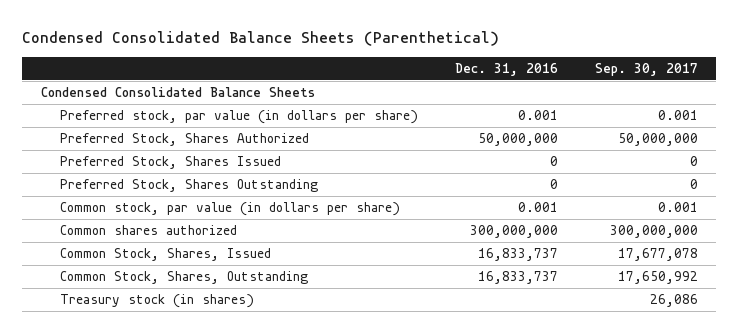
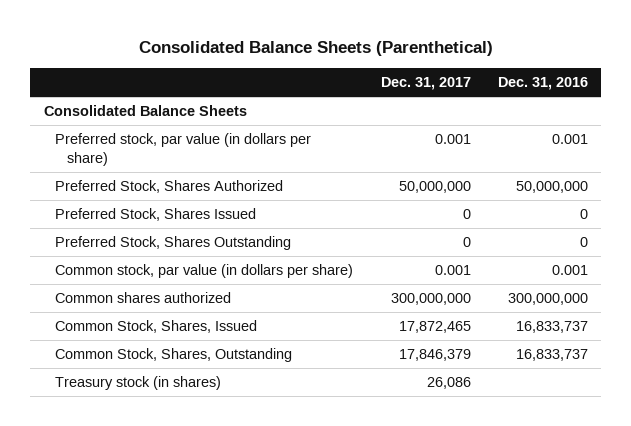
[22,31,500,47] Condensed Consolidated Balance Sheets (Parenthetical) -> [138,40,493,56] Consolidated Balance Sheets (Parenthetical)
[594,63,698,77] Sep. 30, 2017 -> none
none -> [380,77,471,91] Dec. 31, 2017
[40,87,315,98] Condensed Consolidated Balance Sheets -> [43,105,247,117] Consolidated Balance Sheets

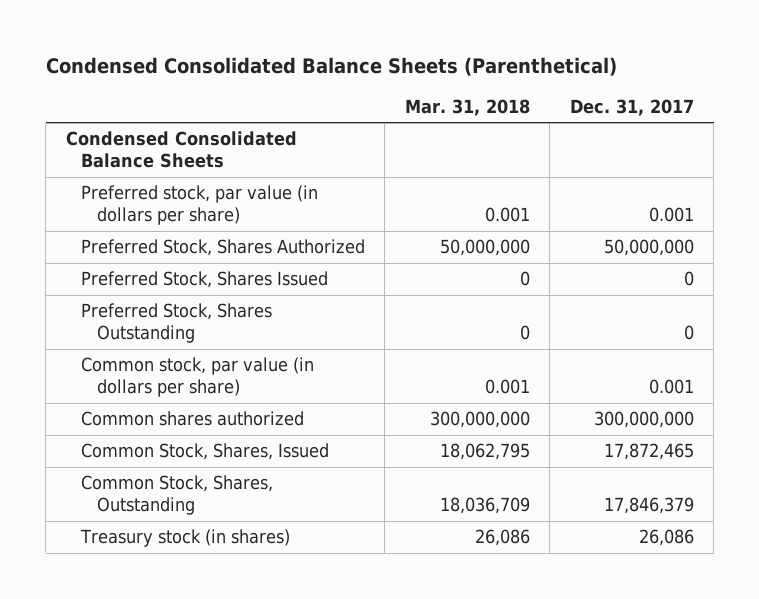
[138,40,493,56] Consolidated Balance Sheets (Parenthetical) -> [45,56,617,76] Condensed Consolidated Balance Sheets (Parenthetical)
[497,77,588,91] Dec. 31, 2016 -> none
none -> [404,98,530,116] Mar. 31, 2018
[43,105,247,117] Consolidated Balance Sheets -> [65,131,297,169] Condensed Consolidated Balance Sheets

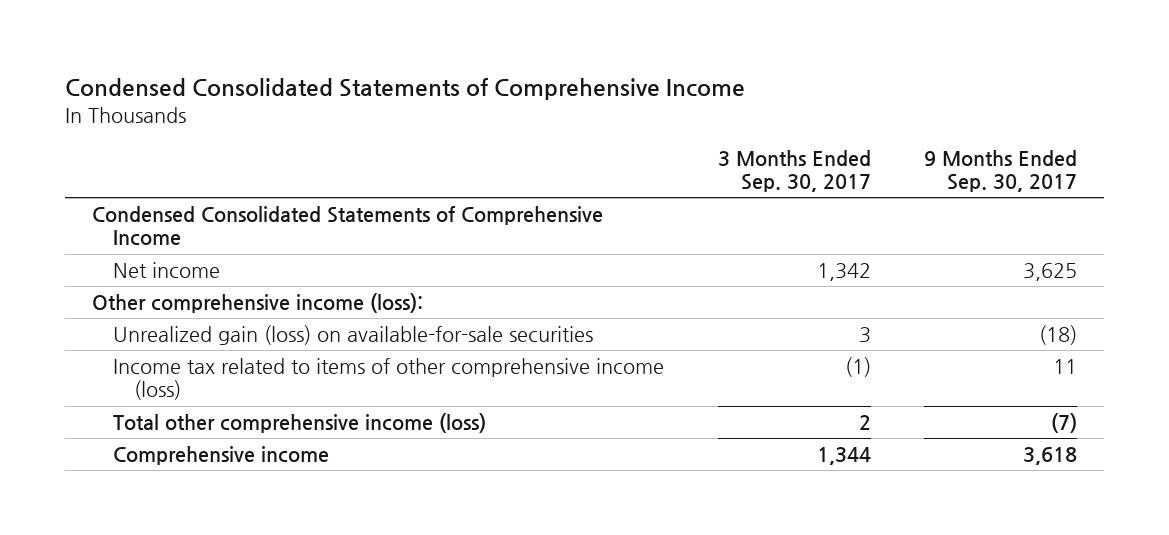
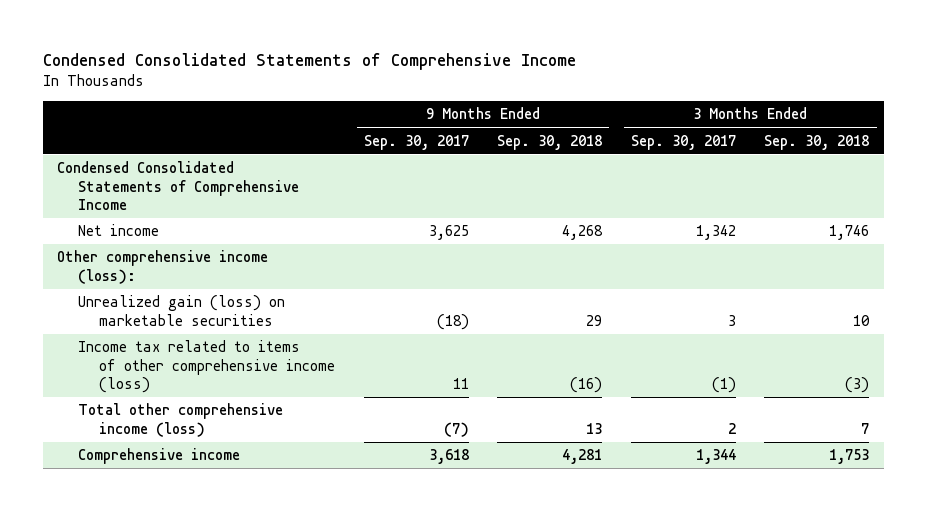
none -> [497,134,603,150] Sep. 30, 2018
none -> [764,134,870,150] Sep. 30, 2018
[112,325,593,346] Unrealized gain (loss) on available-for-sale securities -> [78,295,286,326] Unrealized gain (loss) on marketable securities

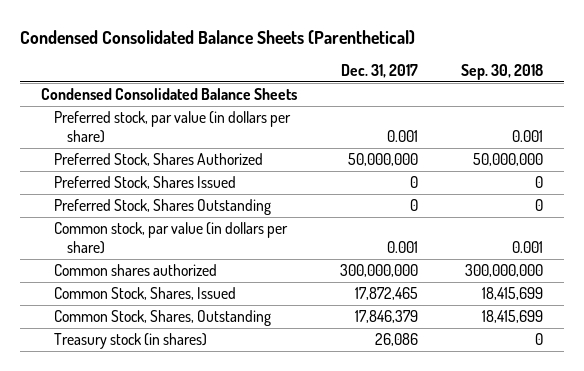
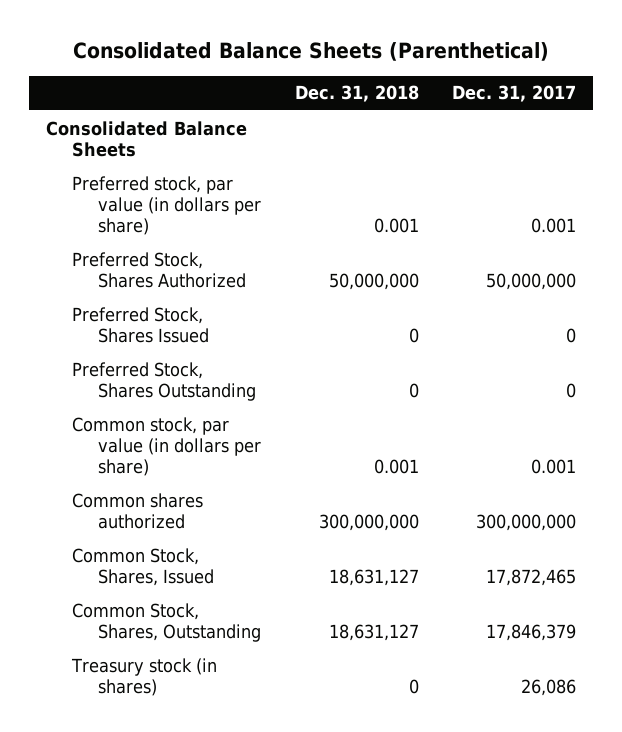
[19,29,415,44] Condensed Consolidated Balance Sheets (Parenthetical) -> [73,41,550,61] Consolidated Balance Sheets (Parenthetical)
[460,64,543,81] Sep. 30, 2018 -> none
none -> [294,85,419,103] Dec. 31, 2018
[41,88,298,101] Condensed Consolidated Balance Sheets -> [46,120,248,157] Consolidated Balance Sheets

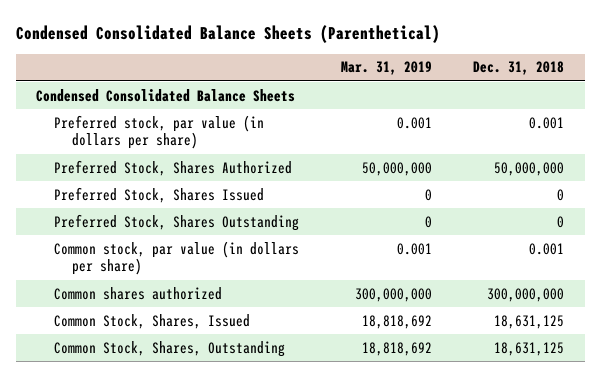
[73,41,550,61] Consolidated Balance Sheets (Parenthetical) -> [15,24,440,43] Condensed Consolidated Balance Sheets (Parenthetical)
[452,85,577,103] Dec. 31, 2017 -> none
none -> [340,61,432,76] Mar. 31, 2019
[46,120,248,157] Consolidated Balance Sheets -> [36,88,296,102] Condensed Consolidated Balance Sheets
[71,657,218,696] Treasury stock (in shares) -> none
[328,568,419,586] 18,631,127 -> [493,314,564,329] 18,631,125
[328,623,419,641] 18,631,127 -> [493,341,564,356] 18,631,125

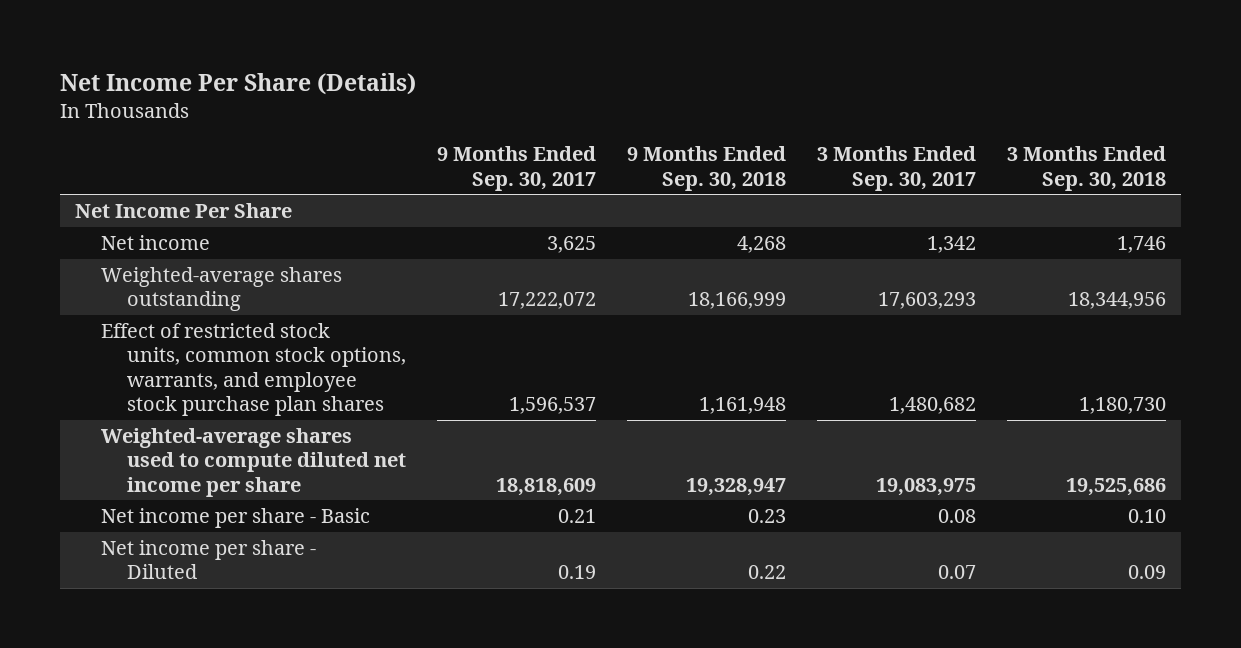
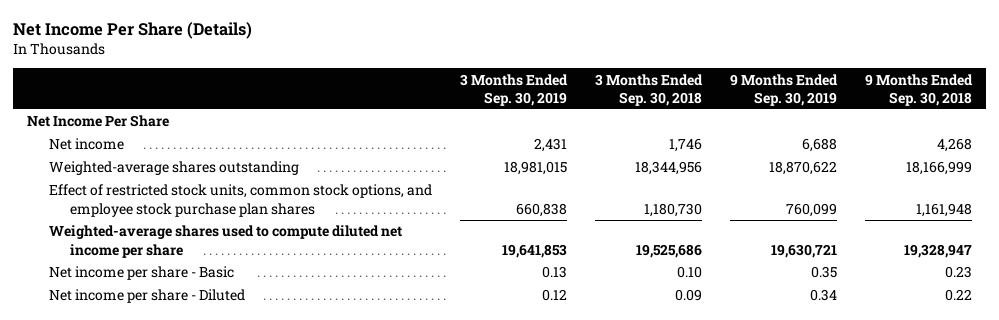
[436,146,596,191] 9 Months Ended Sep. 30, 2017 -> none
[816,146,976,191] 3 Months Ended Sep. 30, 2017 -> none
none -> [459,73,568,106] 3 Months Ended Sep. 30, 2019
none -> [730,73,839,106] 9 Months Ended Sep. 30, 2019
[100,323,406,417] Effect of restricted stock units, common stock options, warrants, and employee stock purchase plan shares -> [48,184,432,217] Effect of restricted stock units, common stock options, and employee stock purchase plan shares

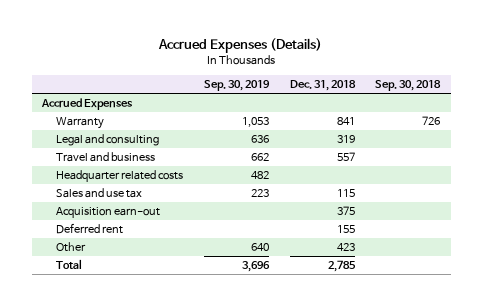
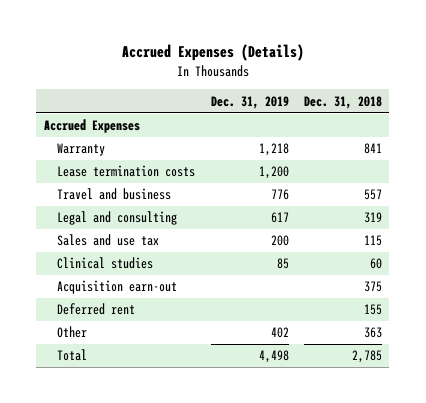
[203,80,270,92] Sep. 30, 2019 -> none
[375,80,442,92] Sep. 30, 2018 -> none
none -> [210,95,289,109] Dec. 31, 2019
none -> [57,165,196,178] Lease termination costs
[56,170,184,183] Headquarter related costs -> none
[56,134,160,147] Legal and consulting -> [57,211,178,226] Legal and consulting
none -> [57,257,154,270] Clinical studies
[336,243,355,252] 423 -> [363,327,382,339] 363

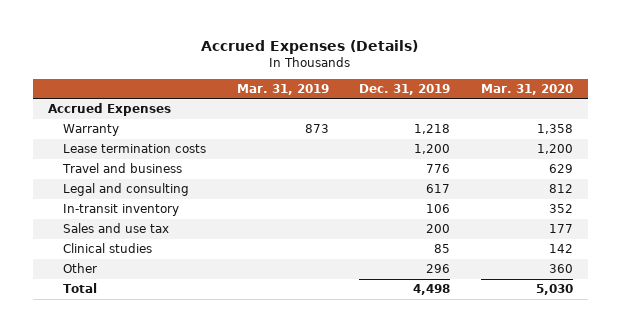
[303,95,382,109] Dec. 31, 2018 -> none
none -> [236,84,329,96] Mar. 31, 2019
none -> [480,84,573,96] Mar. 31, 2020
none -> [63,204,180,217] In-transit inventory
[57,280,178,295] Acquisition earn-out -> none
[57,303,136,316] Deferred rent -> none
[270,327,289,339] 402 -> [426,264,451,274] 296

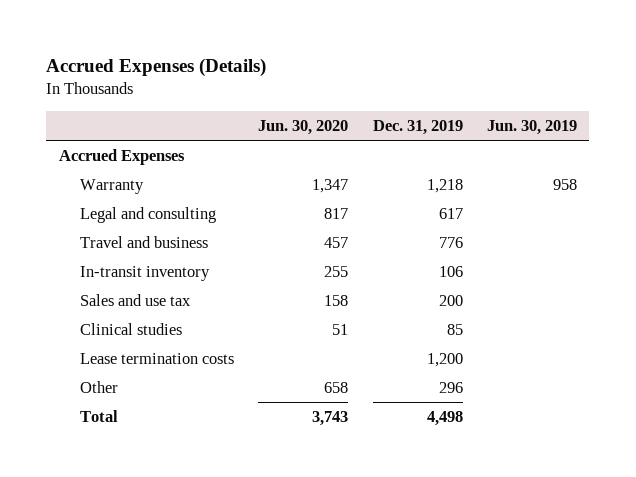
[236,84,329,96] Mar. 31, 2019 -> none
[480,84,573,96] Mar. 31, 2020 -> none
none -> [258,119,349,135] Jun. 30, 2020
none -> [487,119,578,135] Jun. 30, 2019
[62,163,183,174] Travel and business -> [79,235,208,248] Travel and business
[63,144,207,154] Lease termination costs -> [79,352,234,364] Lease termination costs

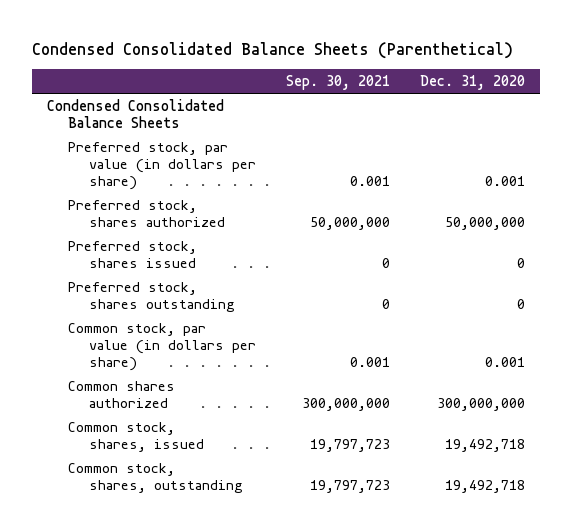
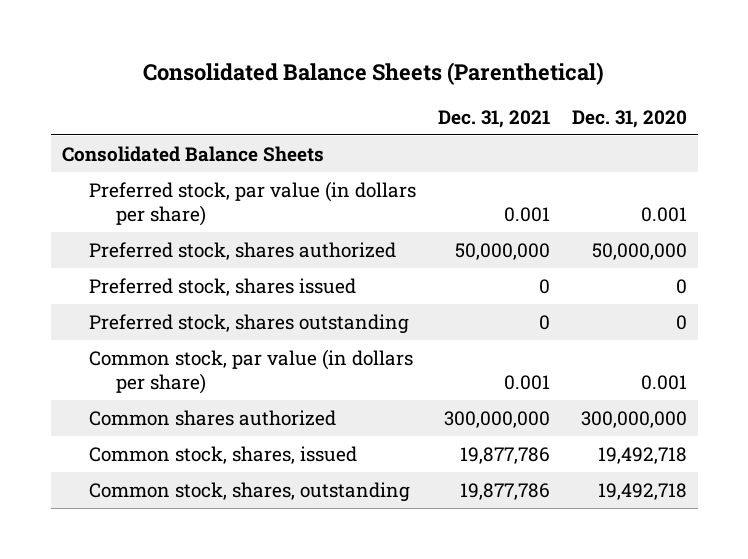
[32,41,514,59] Condensed Consolidated Balance Sheets (Parenthetical) -> [143,62,605,86] Consolidated Balance Sheets (Parenthetical)
[285,75,390,91] Sep. 30, 2021 -> none
none -> [437,110,550,129] Dec. 31, 2021
[47,98,225,129] Condensed Consolidated Balance Sheets -> [61,145,324,162] Consolidated Balance Sheets

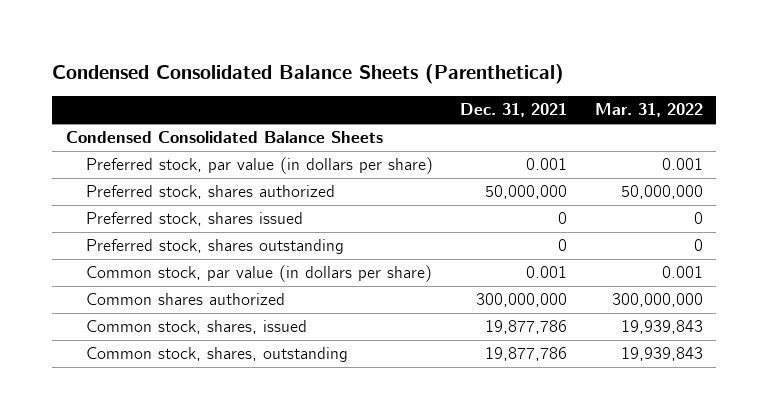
[143,62,605,86] Consolidated Balance Sheets (Parenthetical) -> [52,63,565,84] Condensed Consolidated Balance Sheets (Parenthetical)
[571,110,687,129] Dec. 31, 2020 -> none
none -> [594,103,703,118] Mar. 31, 2022
[61,145,324,162] Consolidated Balance Sheets -> [65,131,383,144] Condensed Consolidated Balance Sheets

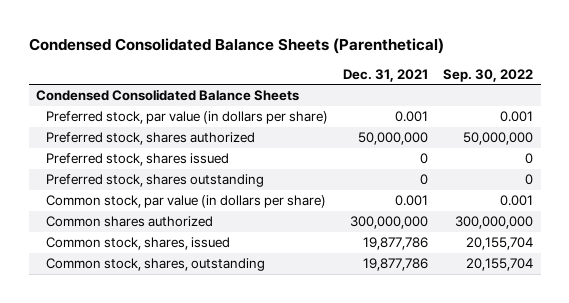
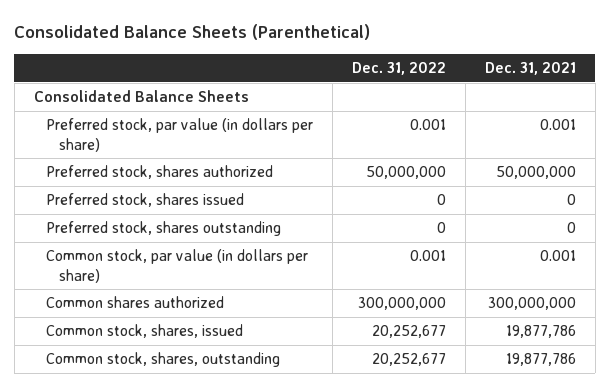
[28,37,444,54] Condensed Consolidated Balance Sheets (Parenthetical) -> [14,24,371,41] Consolidated Balance Sheets (Parenthetical)
[443,68,534,82] Sep. 30, 2022 -> none
none -> [351,61,446,75] Dec. 31, 2022
[36,89,300,102] Condensed Consolidated Balance Sheets -> [33,90,249,103] Consolidated Balance Sheets

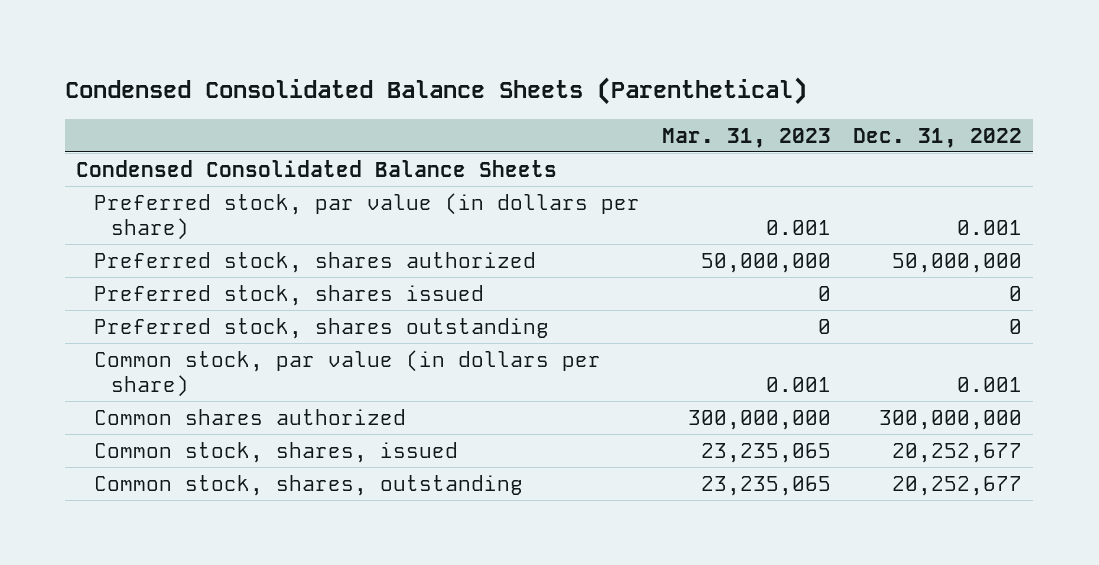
[14,24,371,41] Consolidated Balance Sheets (Parenthetical) -> [65,76,808,105] Condensed Consolidated Balance Sheets (Parenthetical)
[484,61,576,75] Dec. 31, 2021 -> none
none -> [661,127,831,148] Mar. 31, 2023
[33,90,249,103] Consolidated Balance Sheets -> [76,159,558,177] Condensed Consolidated Balance Sheets

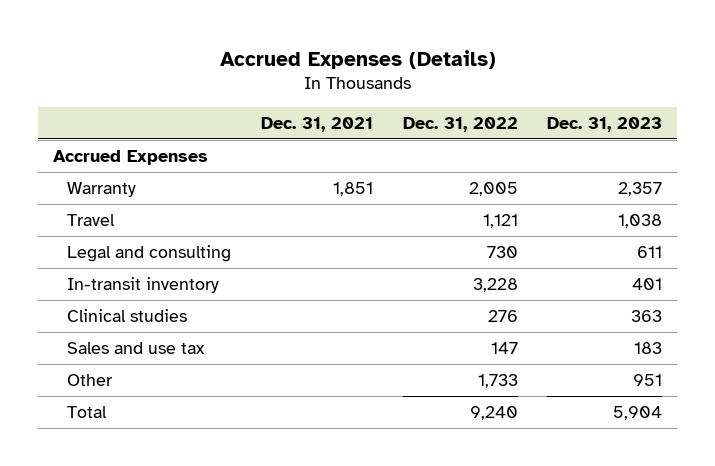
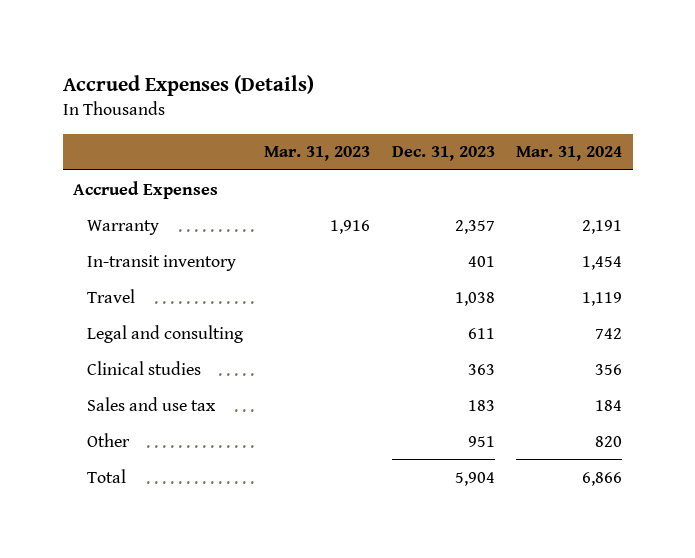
[260,116,373,132] Dec. 31, 2021 -> none
[402,116,518,132] Dec. 31, 2022 -> none
none -> [264,146,371,162] Mar. 31, 2023
none -> [516,146,623,162] Mar. 31, 2024
[67,276,220,293] In-transit inventory -> [86,254,236,271] In-transit inventory

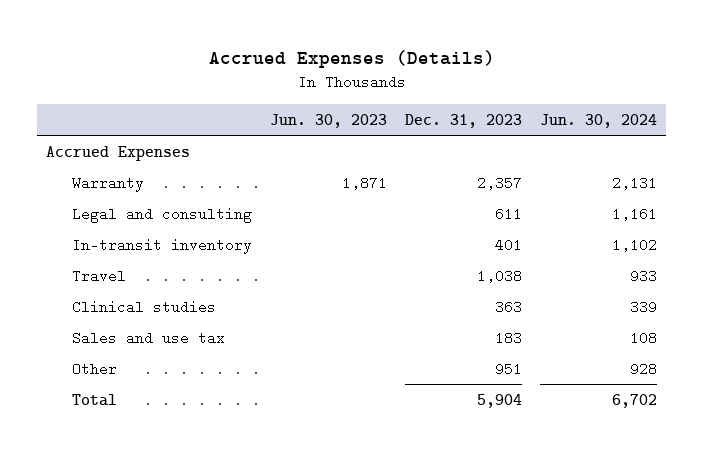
[264,146,371,162] Mar. 31, 2023 -> none
[516,146,623,162] Mar. 31, 2024 -> none
none -> [269,113,387,128] Jun. 30, 2023
none -> [539,113,657,128] Jun. 30, 2024
[86,324,243,343] Legal and consulting -> [72,206,253,223] Legal and consulting

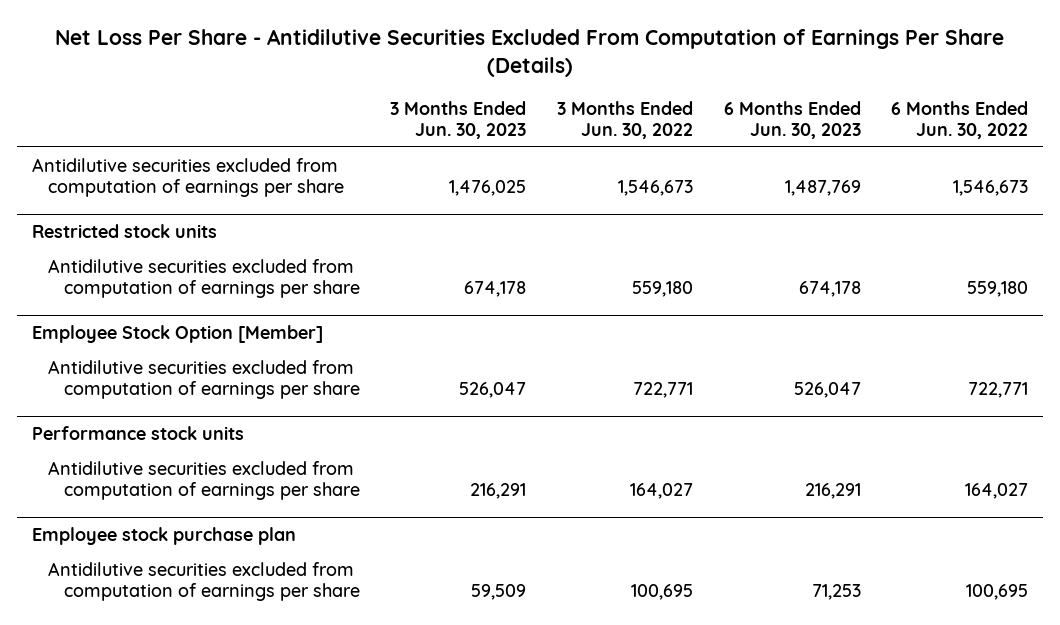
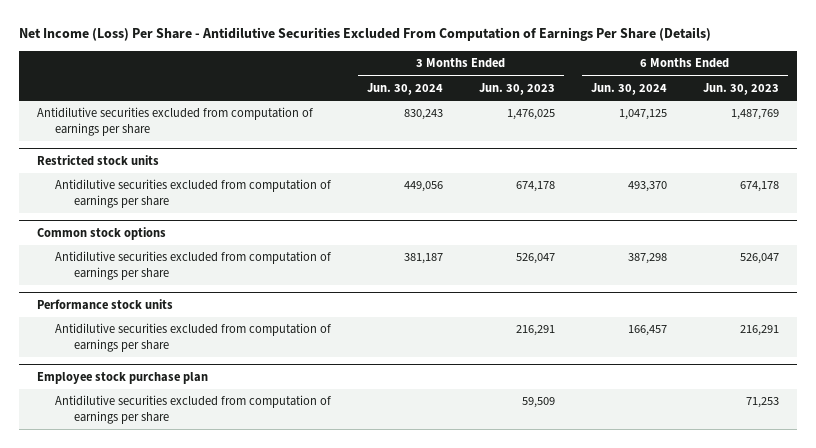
[55,28,1005,77] Net Loss Per Share - Antidilutive Securities Excluded From Computation of Earnings Per Share (Details) -> [19,27,712,42] Net Income (Loss) Per Share - Antidilutive Securities Excluded From Computation of Earnings Per Share (Details)
[556,100,693,139] 3 Months Ended Jun. 30, 2022 -> none
[891,100,1029,139] 6 Months Ended Jun. 30, 2022 -> none
none -> [367,82,444,95] Jun. 30, 2024
none -> [590,82,667,95] Jun. 30, 2024
[32,325,324,344] Employee Stock Option [Member] -> [37,226,167,240] Common stock options

